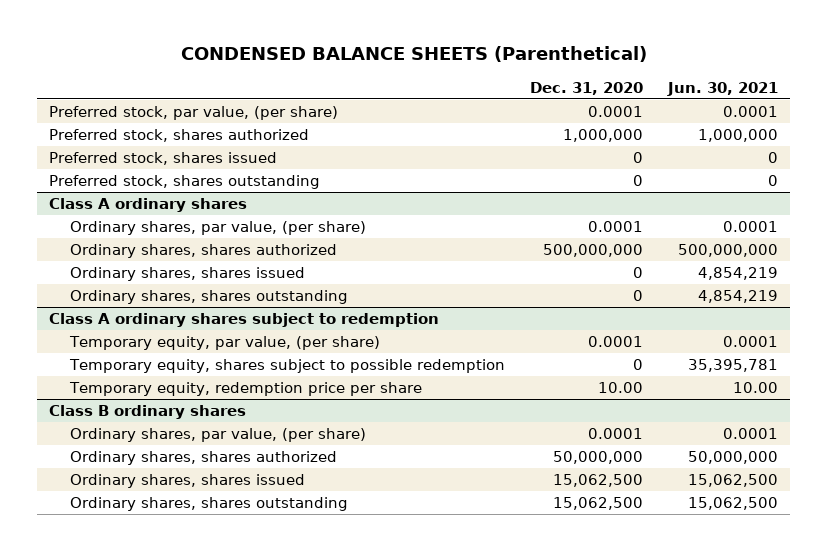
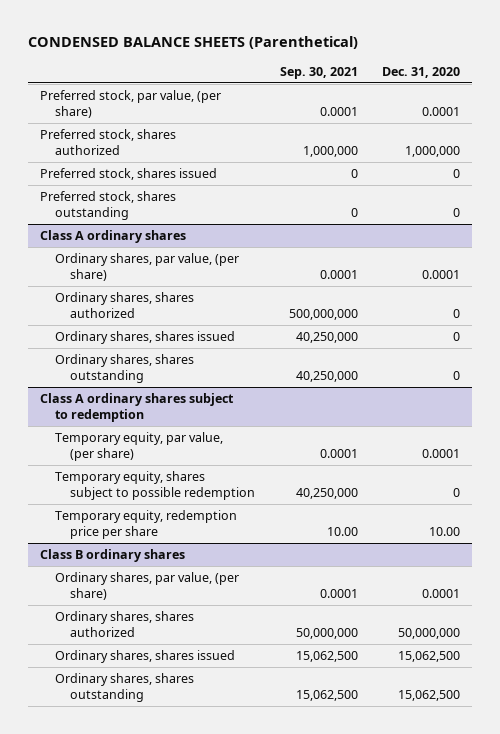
[666,81,778,96] Jun. 30, 2021 -> none
none -> [279,66,358,79] Sep. 30, 2021
[543,244,644,258] 500,000,000 -> [452,309,460,319] 0

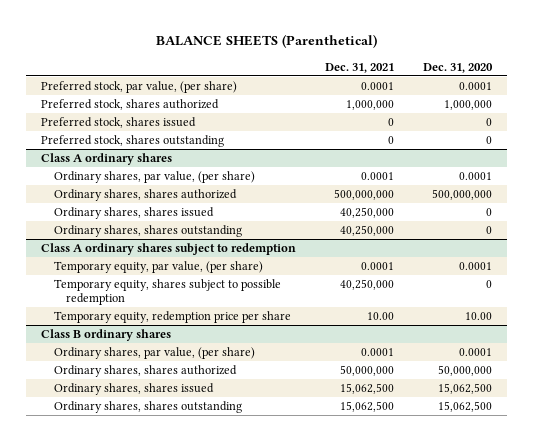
[27,36,358,50] CONDENSED BALANCE SHEETS (Parenthetical) -> [155,34,377,49] BALANCE SHEETS (Parenthetical)
[279,66,358,79] Sep. 30, 2021 -> none
none -> [325,62,395,73] Dec. 31, 2021
[452,309,460,319] 0 -> [432,189,493,201] 500,000,000

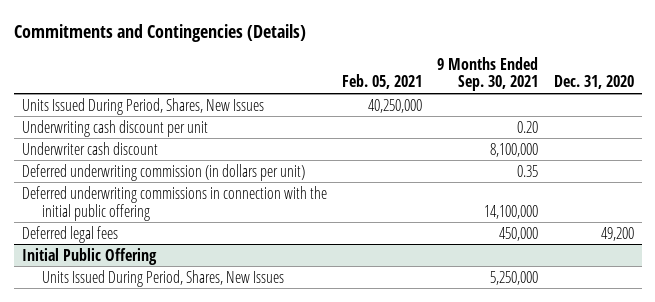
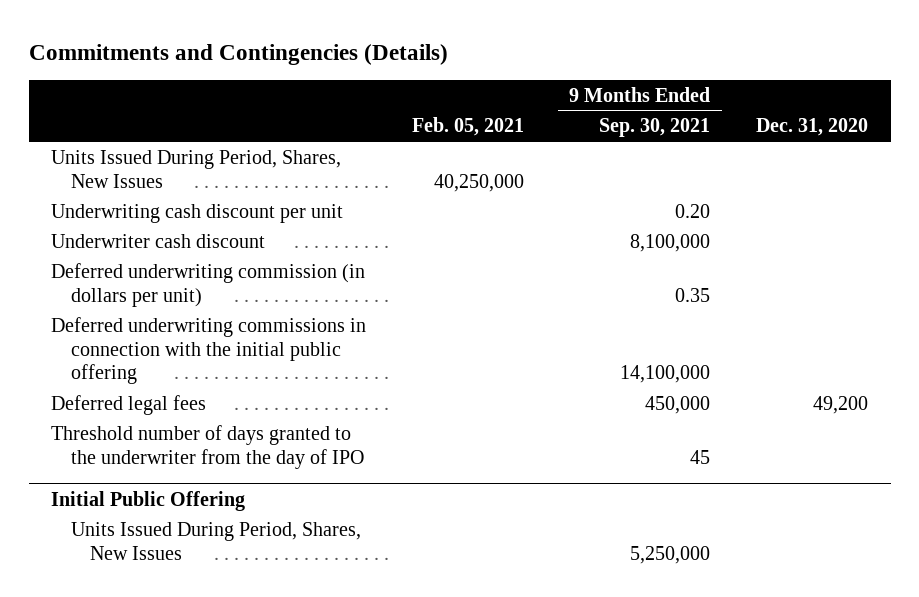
none -> [51,424,364,469] Threshold number of days granted to the underwriter from the day of IPO

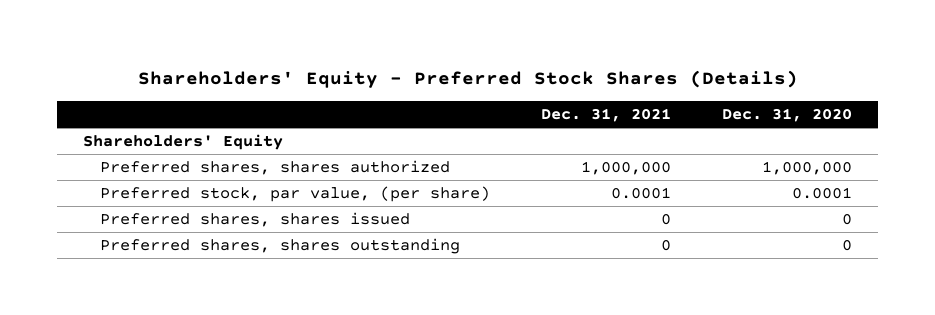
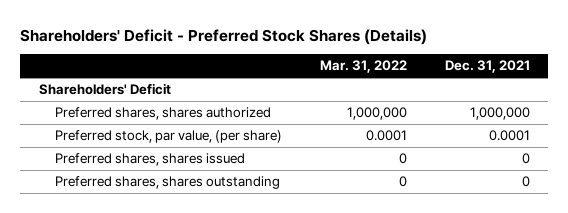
[137,69,798,88] Shareholders' Equity - Preferred Stock Shares (Details) -> [20,28,428,45] Shareholders' Deficit - Preferred Stock Shares (Details)
[722,108,853,123] Dec. 31, 2020 -> none
none -> [319,60,407,74] Mar. 31, 2022
[82,134,283,151] Shareholders' Equity -> [38,83,171,96] Shareholders' Deficit

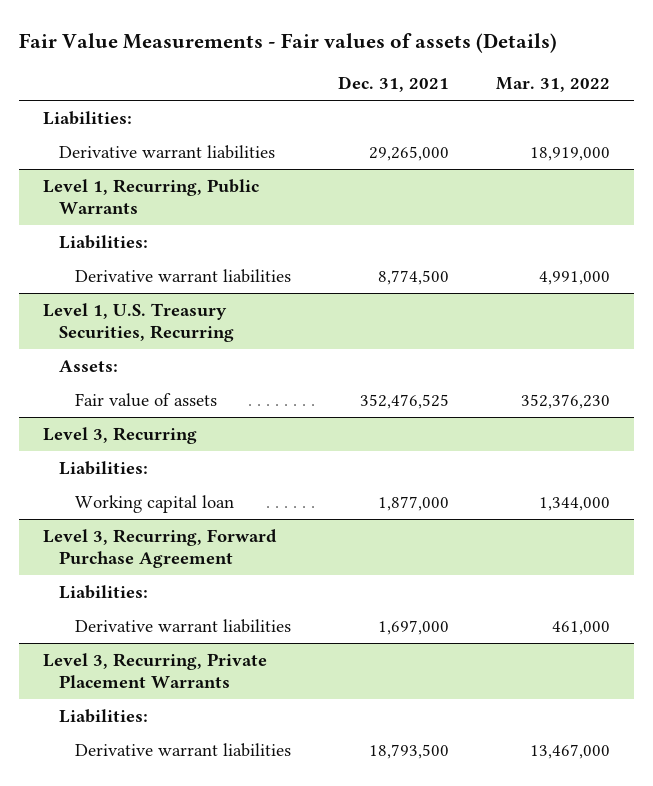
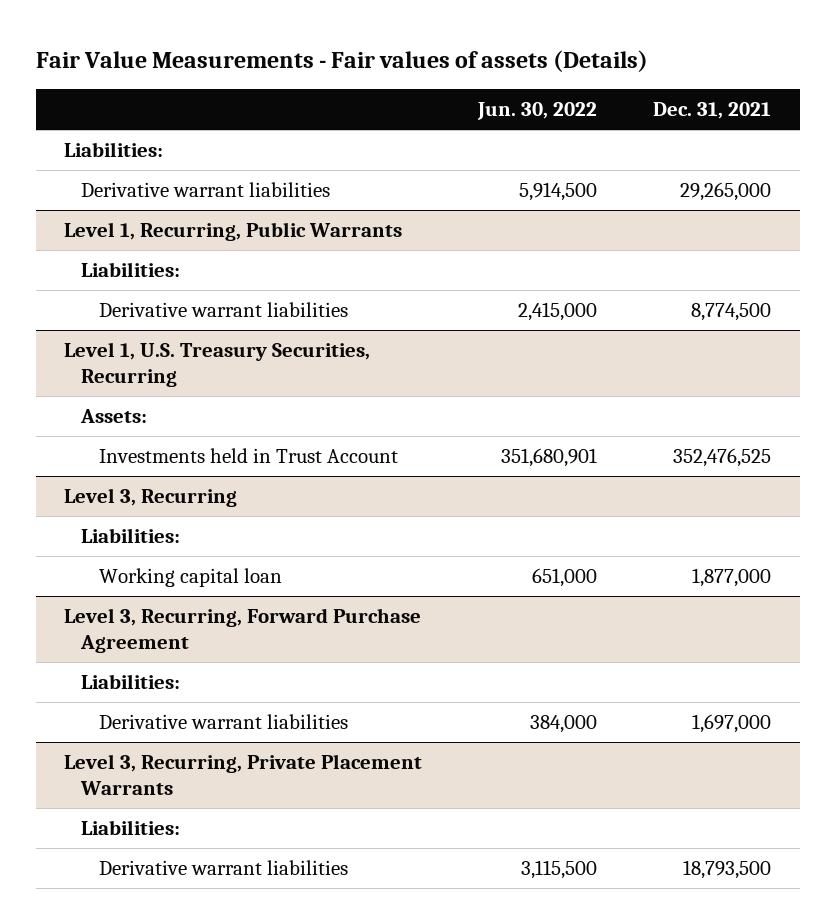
[496,77,611,93] Mar. 31, 2022 -> none
none -> [477,102,598,121] Jun. 30, 2022
[75,393,218,408] Fair value of assets -> [98,447,398,463] Investments held in Trust Account

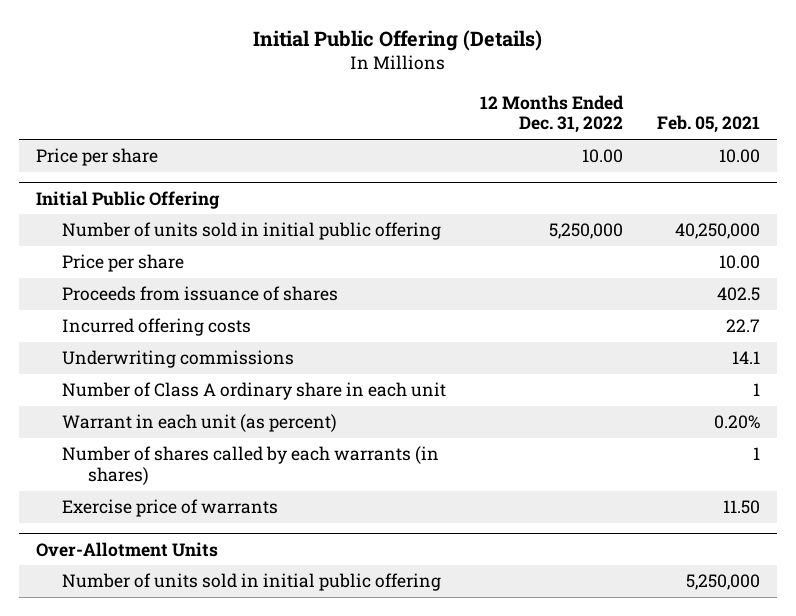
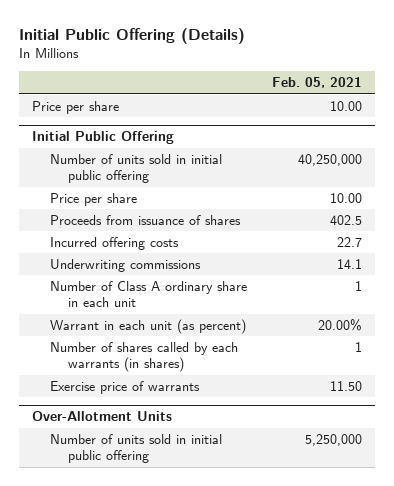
[479,94,624,134] 12 Months Ended Dec. 31, 2022 -> none
[713,415,760,430] 0.20% -> [318,318,363,331] 20.00%

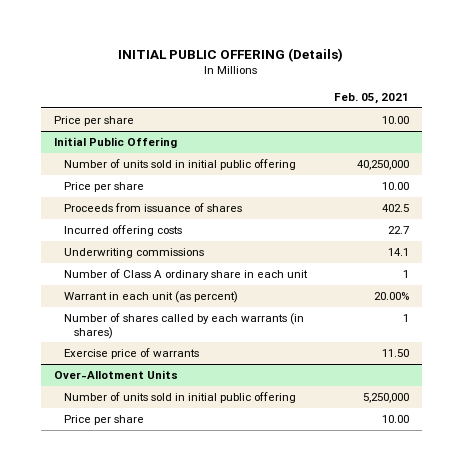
[19,28,246,45] Initial Public Offering (Details) -> [118,47,344,62] INITIAL PUBLIC OFFERING (Details)
none -> [64,415,145,426] Price per share

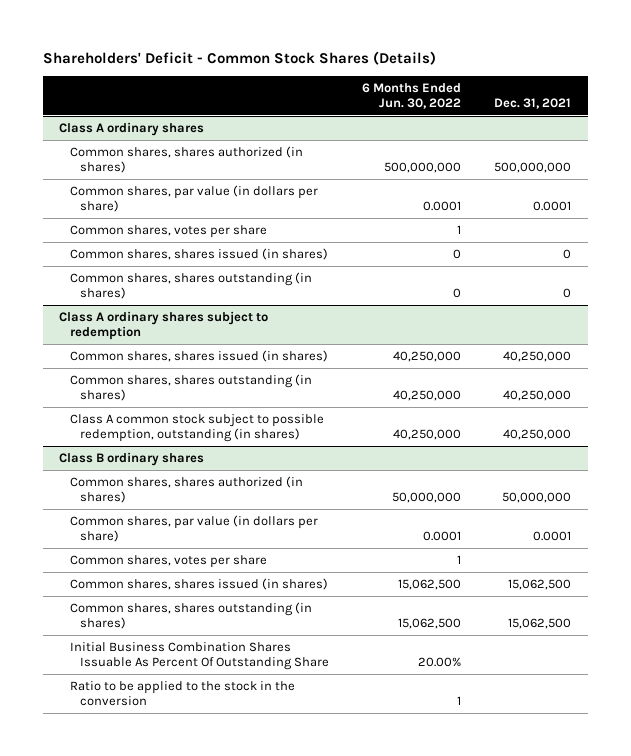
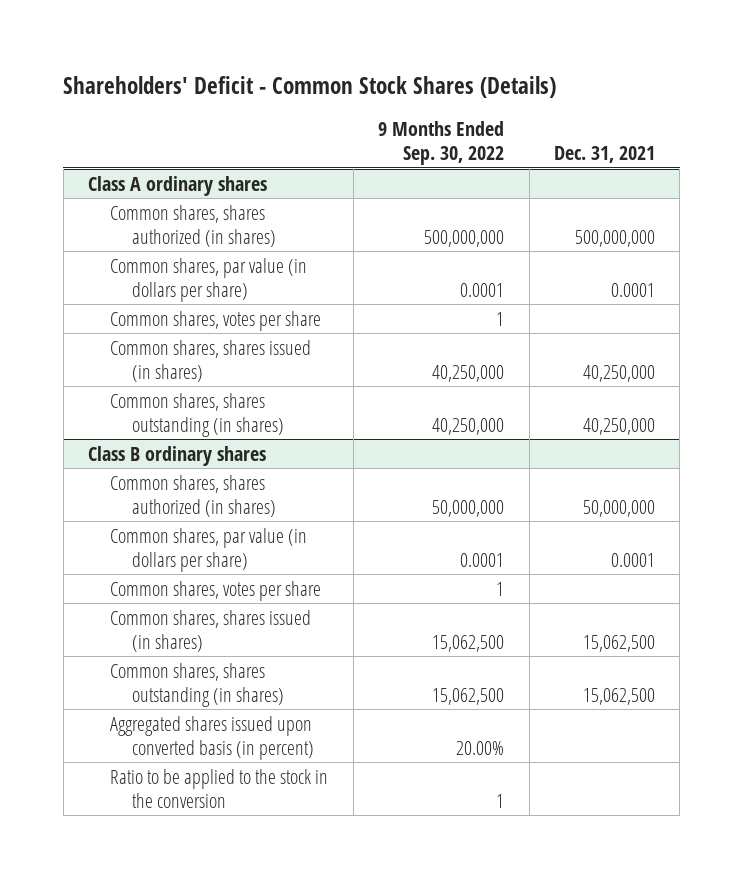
[362,82,462,110] 6 Months Ended Jun. 30, 2022 -> none
none -> [378,120,505,166] 9 Months Ended Sep. 30, 2022
[69,247,328,260] Common shares, shares issued (in shares) -> none
[69,271,312,300] Common shares, shares outstanding (in shares) -> none
[59,310,269,341] Class A ordinary shares subject to redemption -> none
[69,413,324,443] Class A common stock subject to possible redemption, outstanding (in shares) -> none
[69,641,330,671] Initial Business Combination Shares Issuable As Percent Of Outstanding Share -> [110,715,315,760] Aggregated shares issued upon converted basis (in percent)

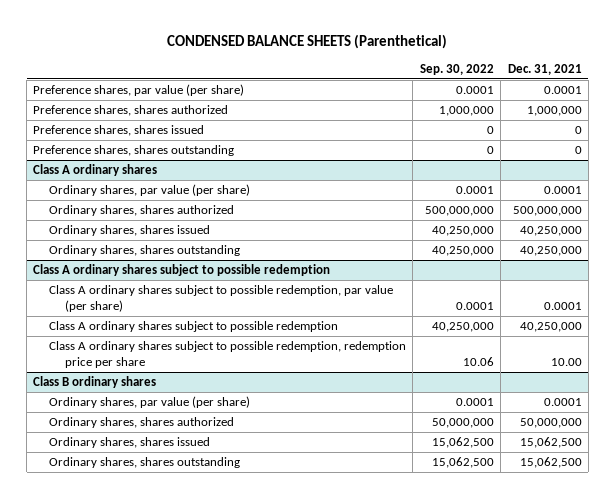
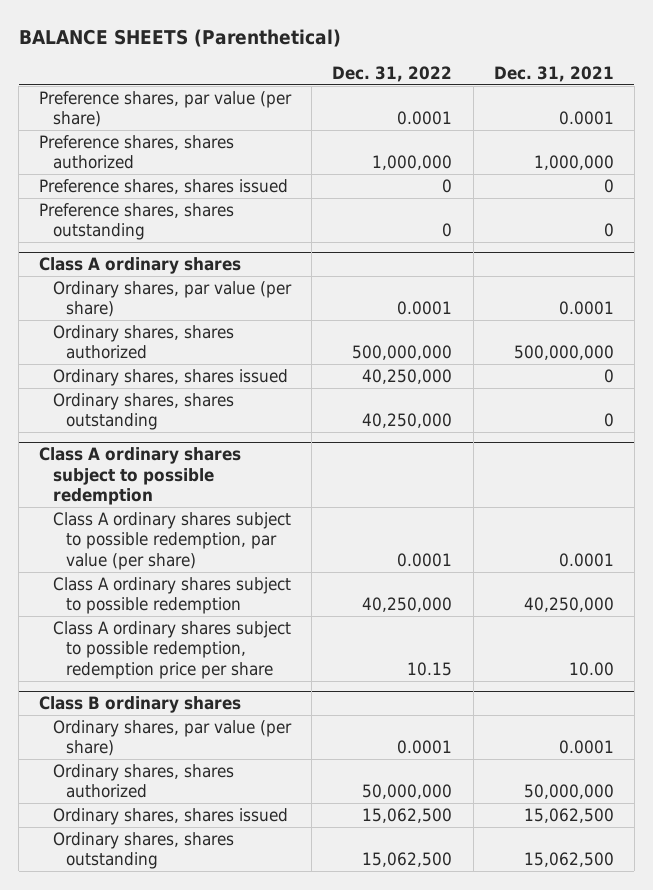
[167,34,448,50] CONDENSED BALANCE SHEETS (Parenthetical) -> [18,28,341,47] BALANCE SHEETS (Parenthetical)
[419,64,494,76] Sep. 30, 2022 -> none
none -> [332,65,453,82] Dec. 31, 2022
[519,225,582,236] 40,250,000 -> [603,369,614,384] 0
[519,245,582,256] 40,250,000 -> [603,413,614,428] 0

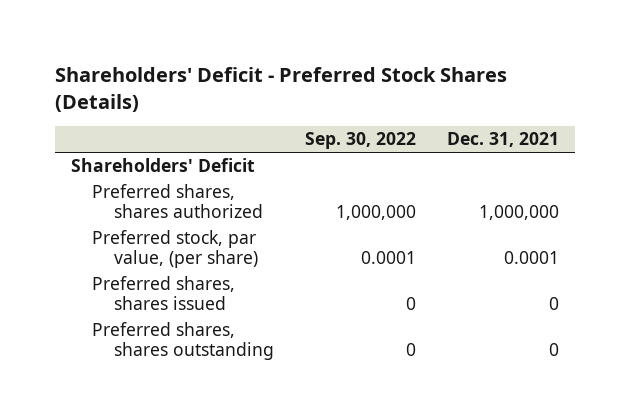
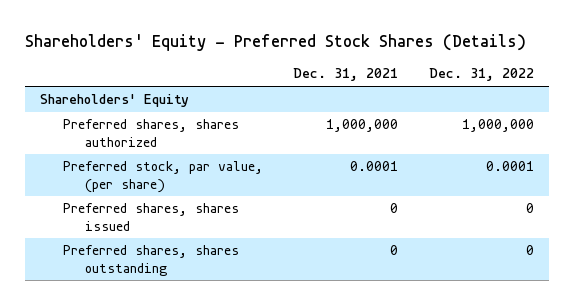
[55,67,508,113] Shareholders' Deficit - Preferred Stock Shares (Details) -> [24,33,526,51] Shareholders' Equity - Preferred Stock Shares (Details)
[304,132,416,150] Sep. 30, 2022 -> none
none -> [428,68,534,82] Dec. 31, 2022
[71,158,256,173] Shareholders' Deficit -> [40,94,190,108] Shareholders' Equity

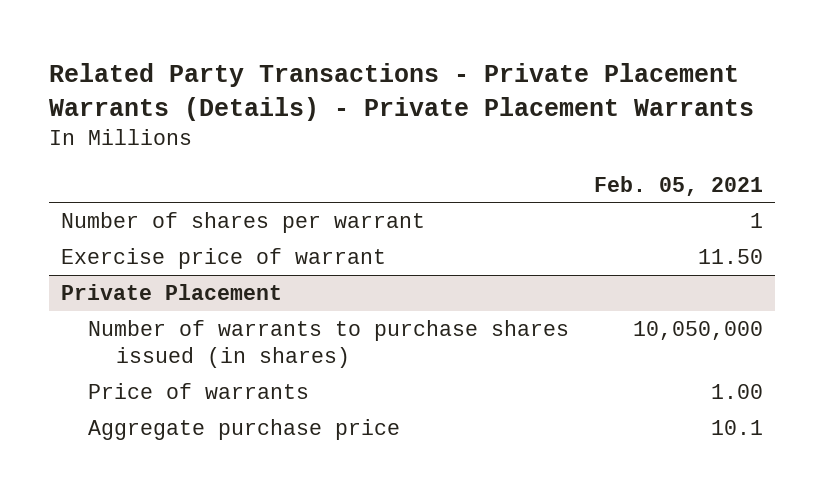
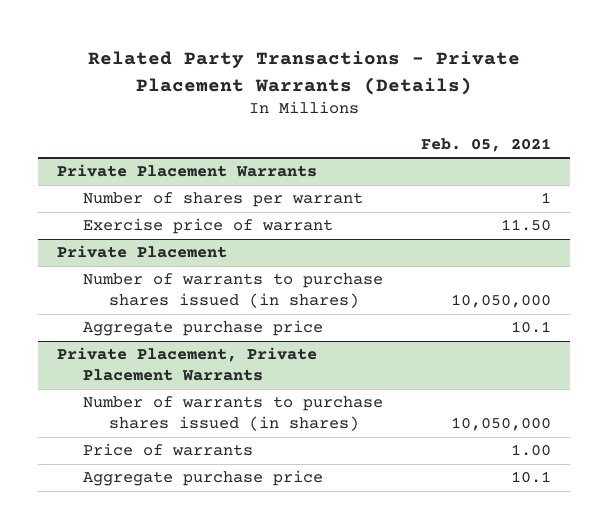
[48,63,754,121] Related Party Transactions - Private Placement Warrants (Details) - Private Placement Warrants -> [88,51,521,95] Related Party Transactions - Private Placement Warrants (Details)
none -> [57,164,318,178] Private Placement Warrants
none -> [83,320,324,337] Aggregate purchase price
none -> [57,347,318,381] Private Placement, Private Placement Warrants
none -> [83,396,384,431] Number of warrants to purchase shares issued (in shares)

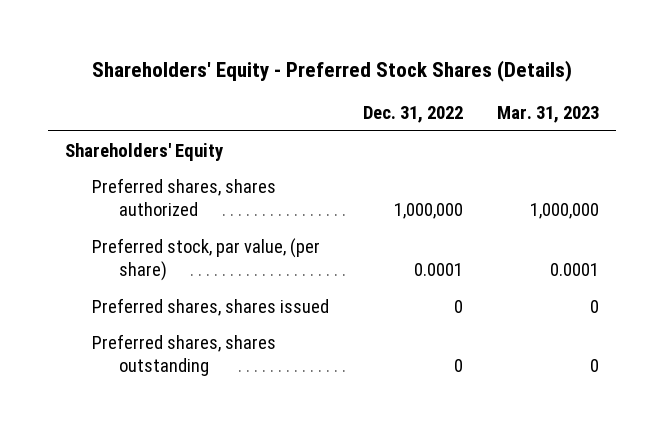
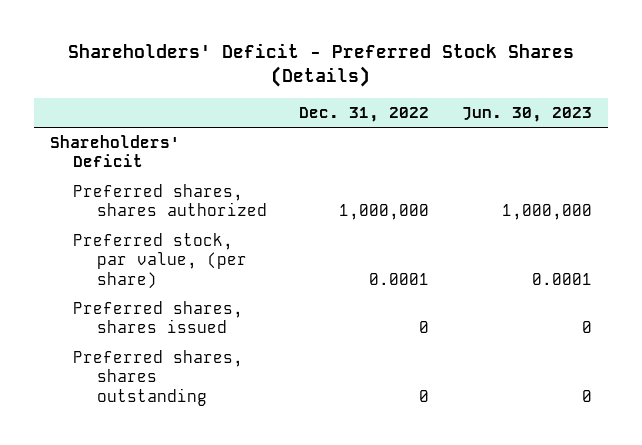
[92,59,573,82] Shareholders' Equity - Preferred Stock Shares (Details) -> [67,42,574,88] Shareholders' Deficit - Preferred Stock Shares (Details)
[497,106,600,124] Mar. 31, 2023 -> none
none -> [461,106,592,122] Jun. 30, 2023
[64,142,223,161] Shareholders' Equity -> [49,135,180,168] Shareholders' Deficit

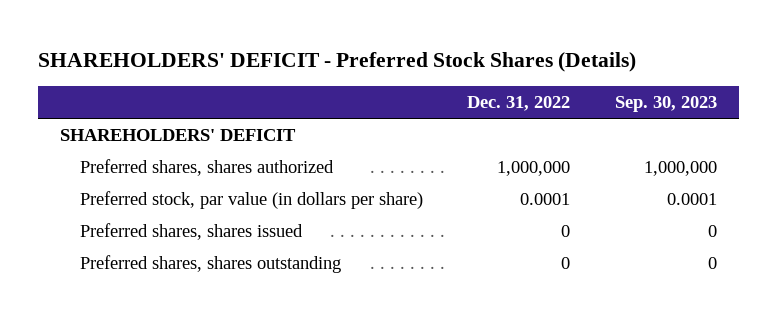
[67,42,574,88] Shareholders' Deficit - Preferred Stock Shares (Details) -> [38,52,637,73] SHAREHOLDERS' DEFICIT - Preferred Stock Shares (Details)
[461,106,592,122] Jun. 30, 2023 -> none
none -> [614,96,717,113] Sep. 30, 2023
[49,135,180,168] Shareholders' Deficit -> [60,129,297,142] SHAREHOLDERS' DEFICIT
[73,233,247,289] Preferred stock, par value, (per share) -> [79,191,423,210] Preferred stock, par value (in dollars per share)

